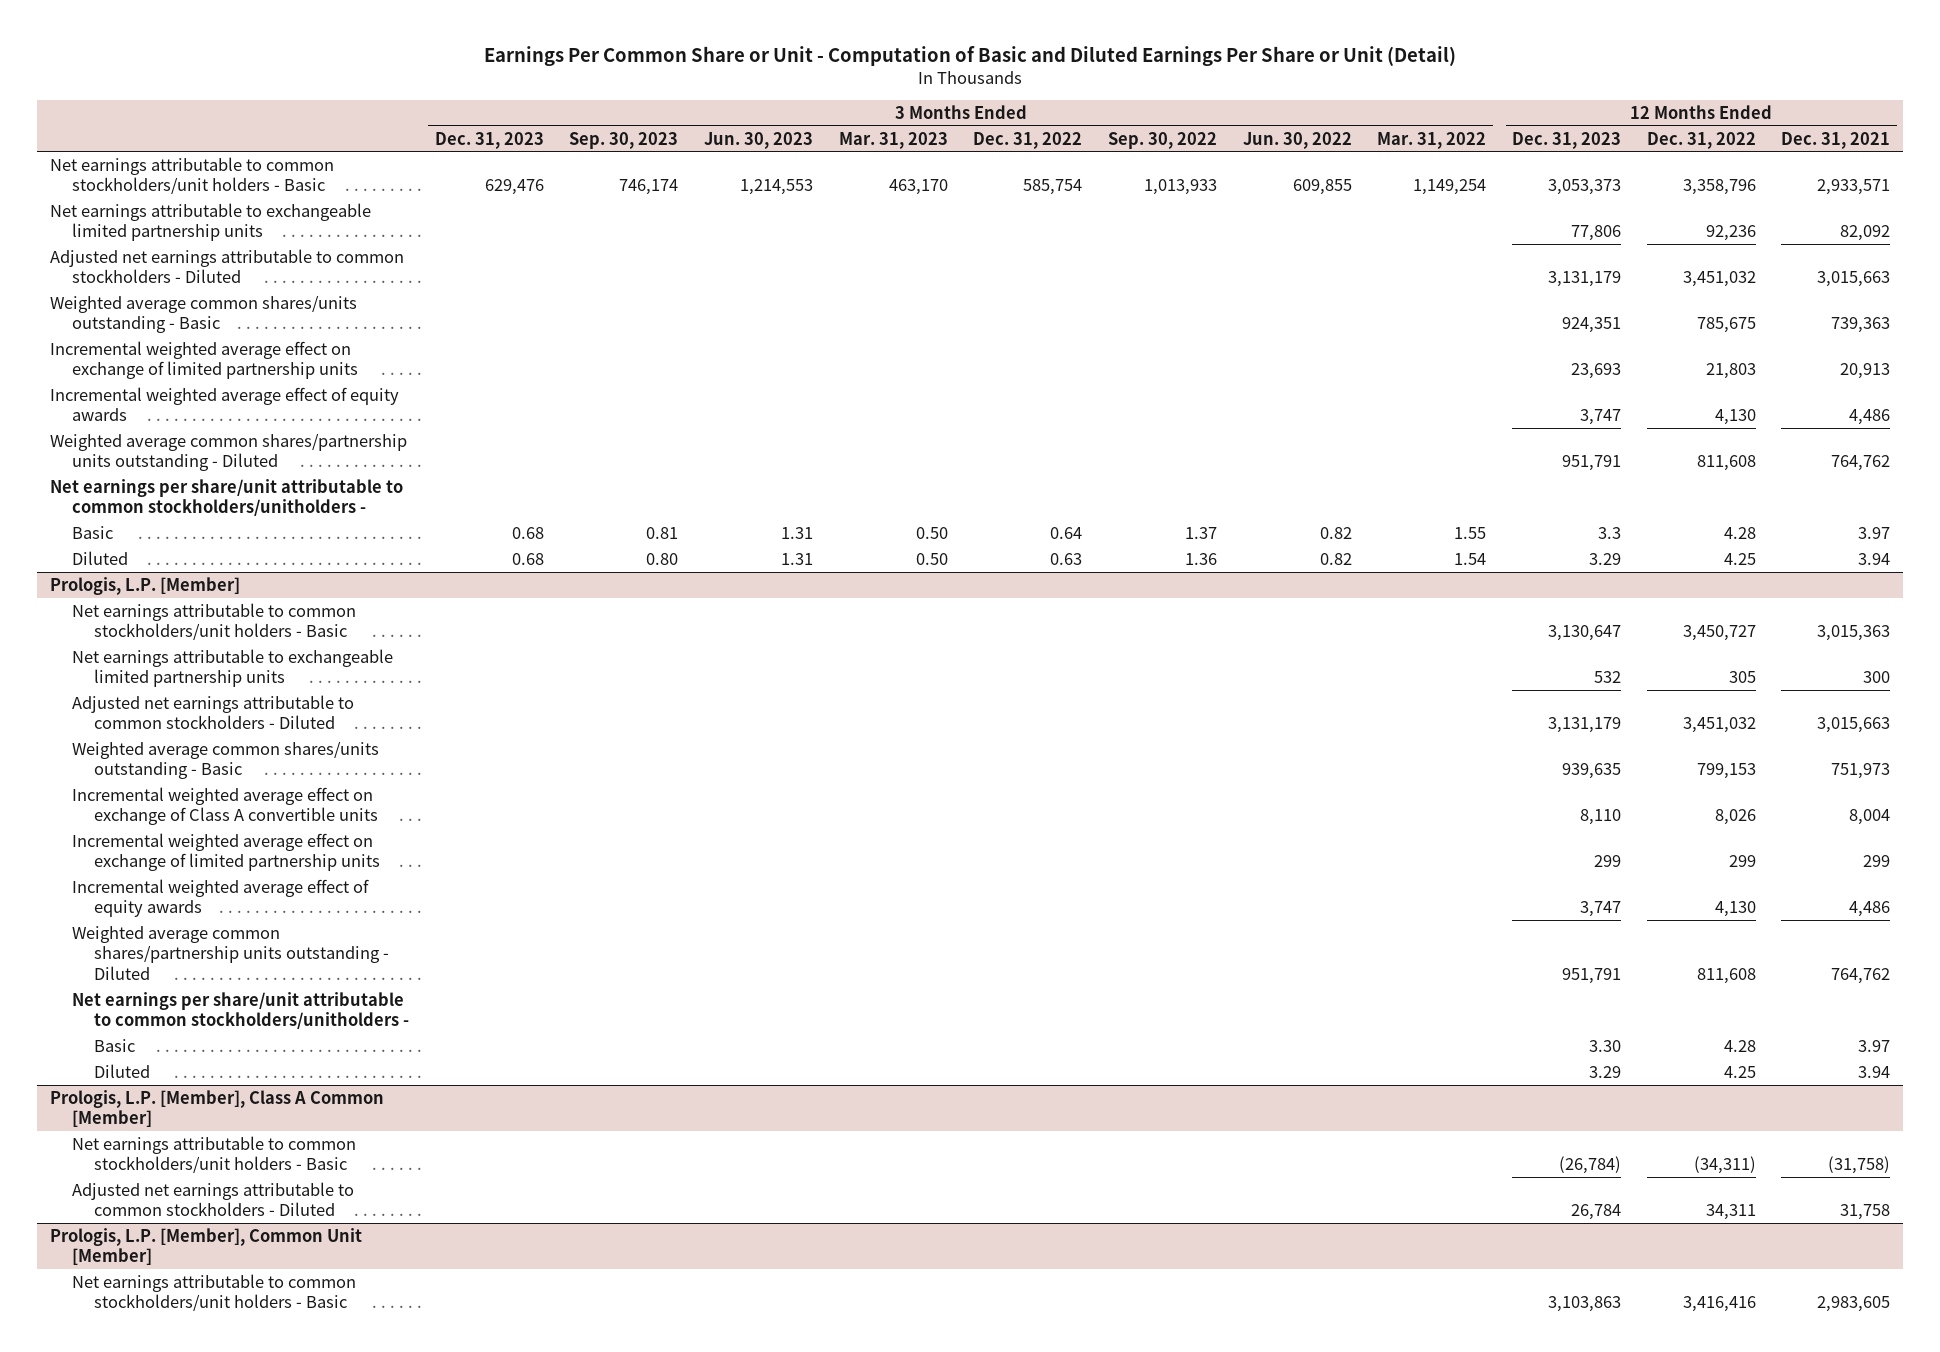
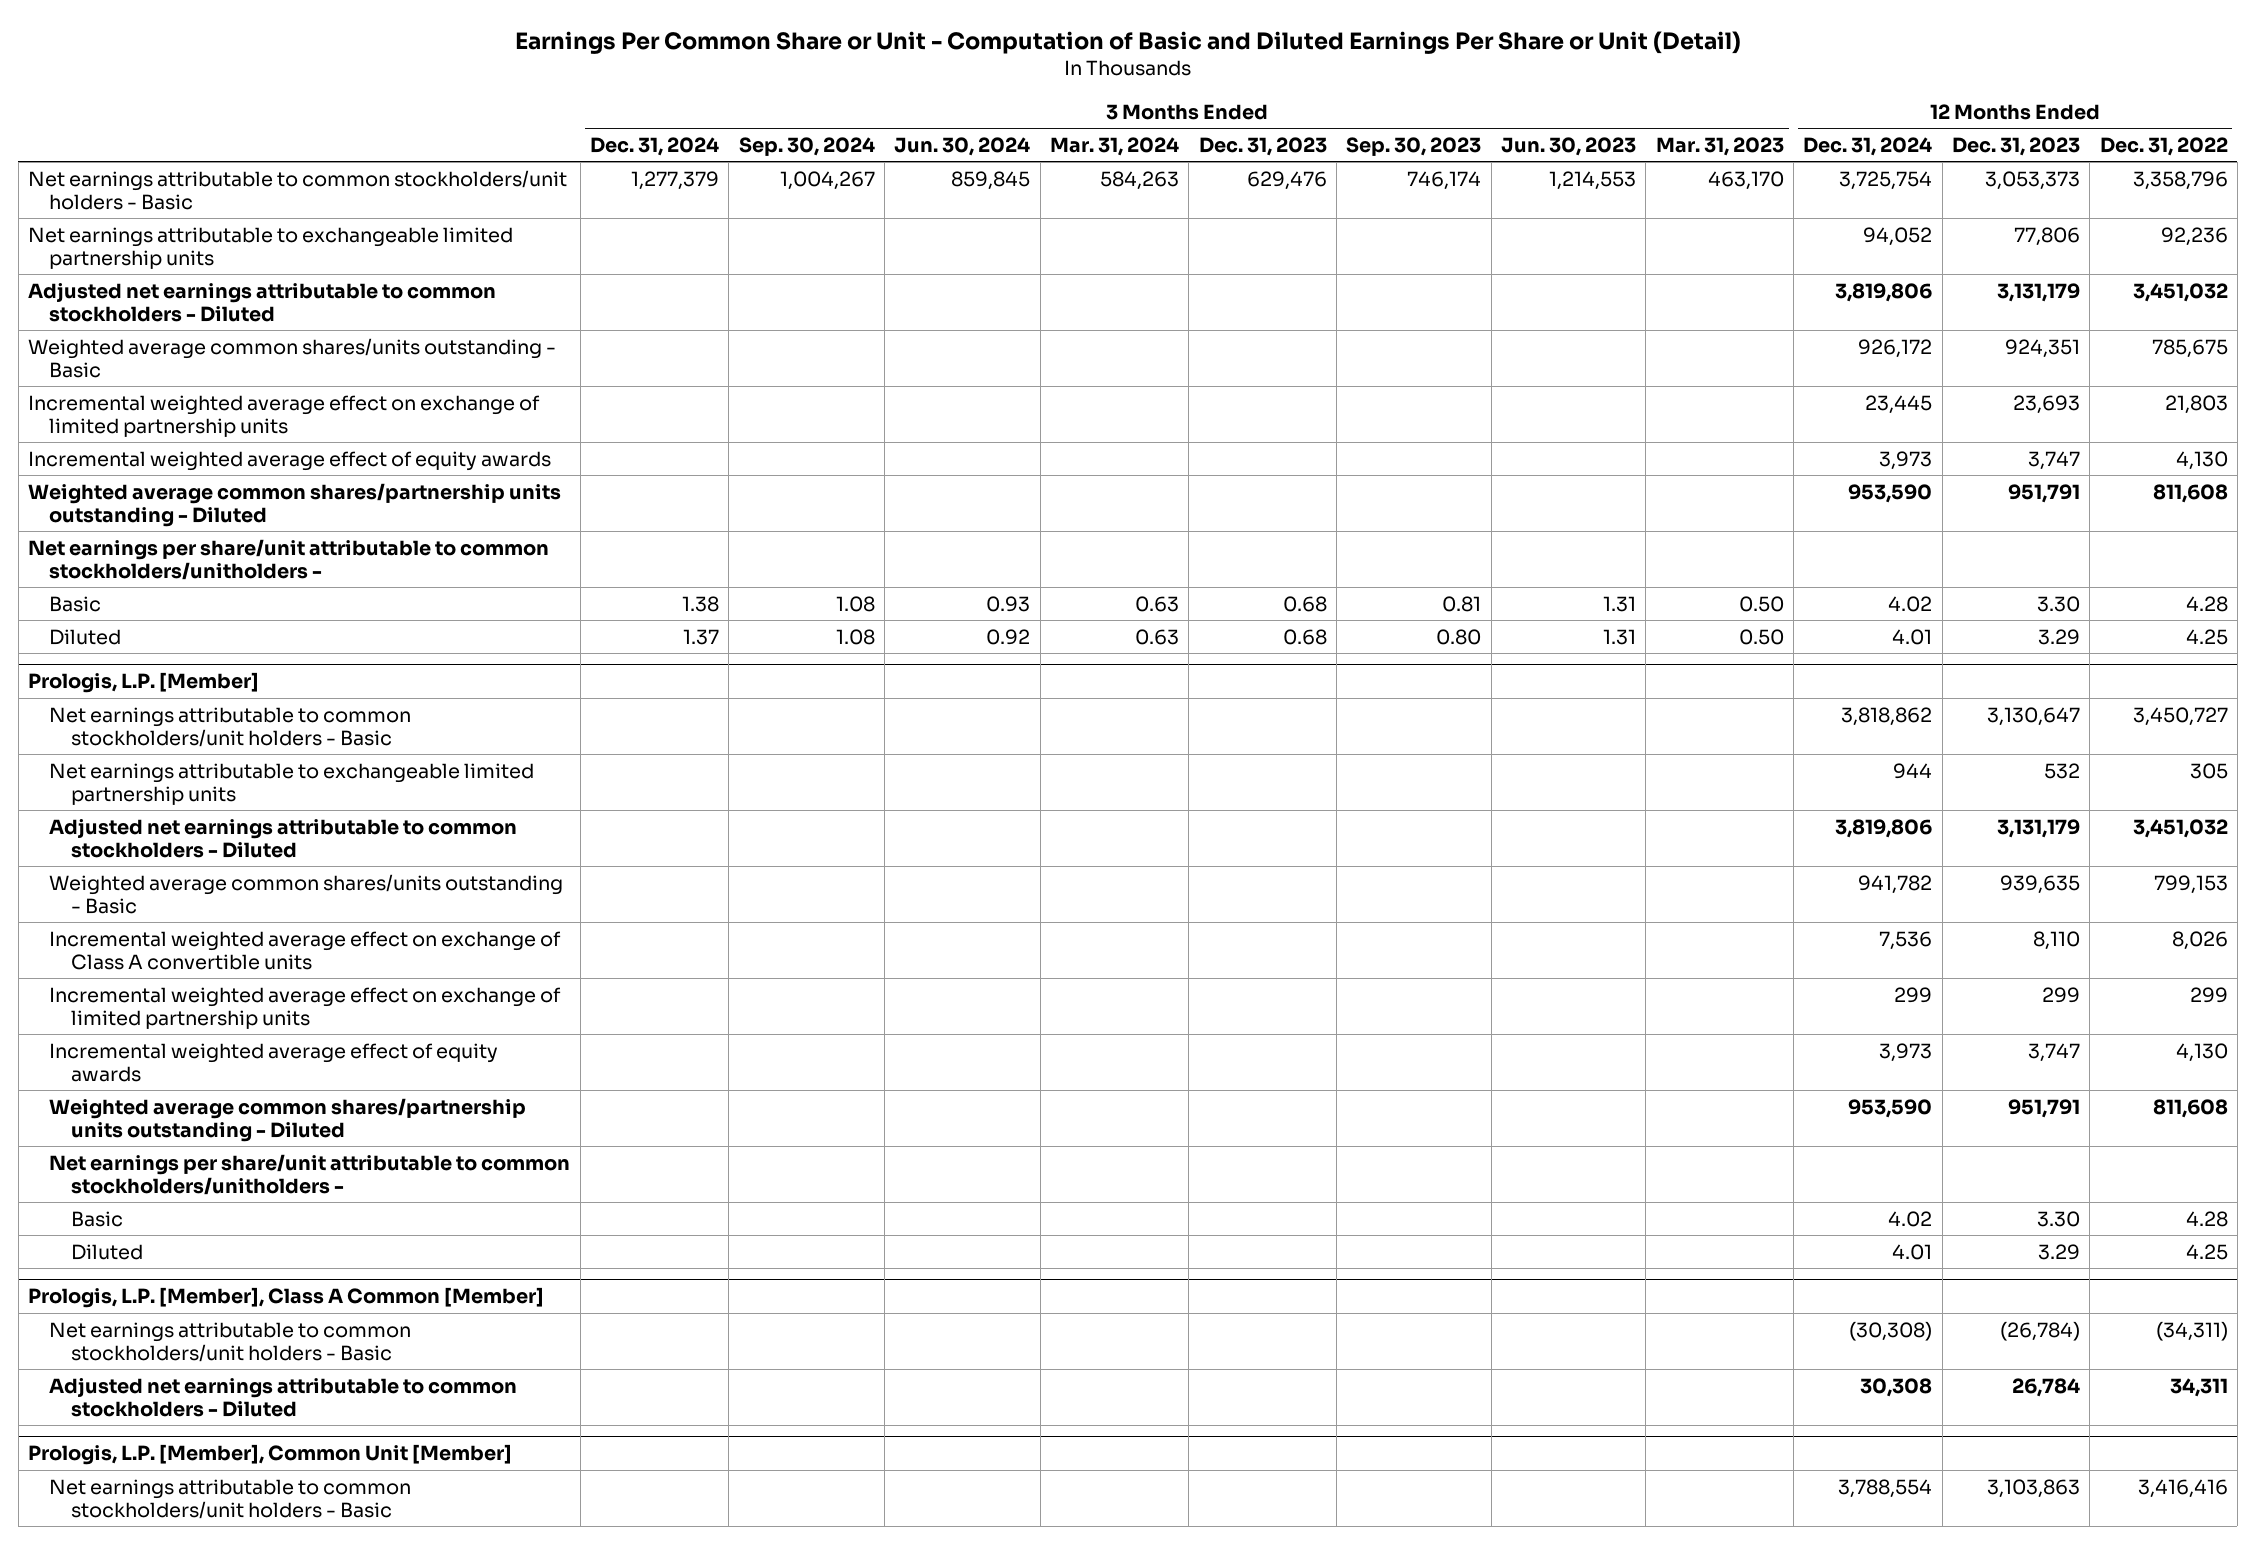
[973,131,1083,149] Dec. 31, 2022 -> none
[1108,131,1218,149] Sep. 30, 2022 -> none
[1242,131,1352,149] Jun. 30, 2022 -> none
[1377,131,1487,149] Mar. 31, 2022 -> none
[1781,131,1891,149] Dec. 31, 2021 -> none
none -> [589,136,719,156] Dec. 31, 2024
none -> [738,136,875,156] Sep. 30, 2024
none -> [894,136,1031,156] Jun. 30, 2024
none -> [1049,136,1179,156] Mar. 31, 2024
none -> [1803,136,1933,156] Dec. 31, 2024
[1598,526,1622,539] 3.3 -> [2036,595,2080,612] 3.30

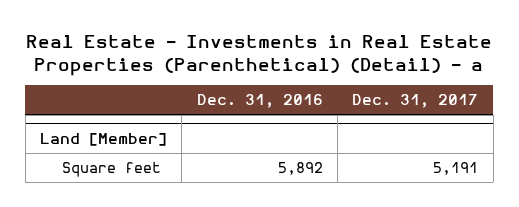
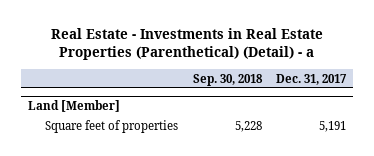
[196,94,323,109] Dec. 31, 2016 -> none
none -> [192,73,263,86] Sep. 30, 2018
[61,162,161,178] Square feet -> [45,119,179,133] Square feet of properties

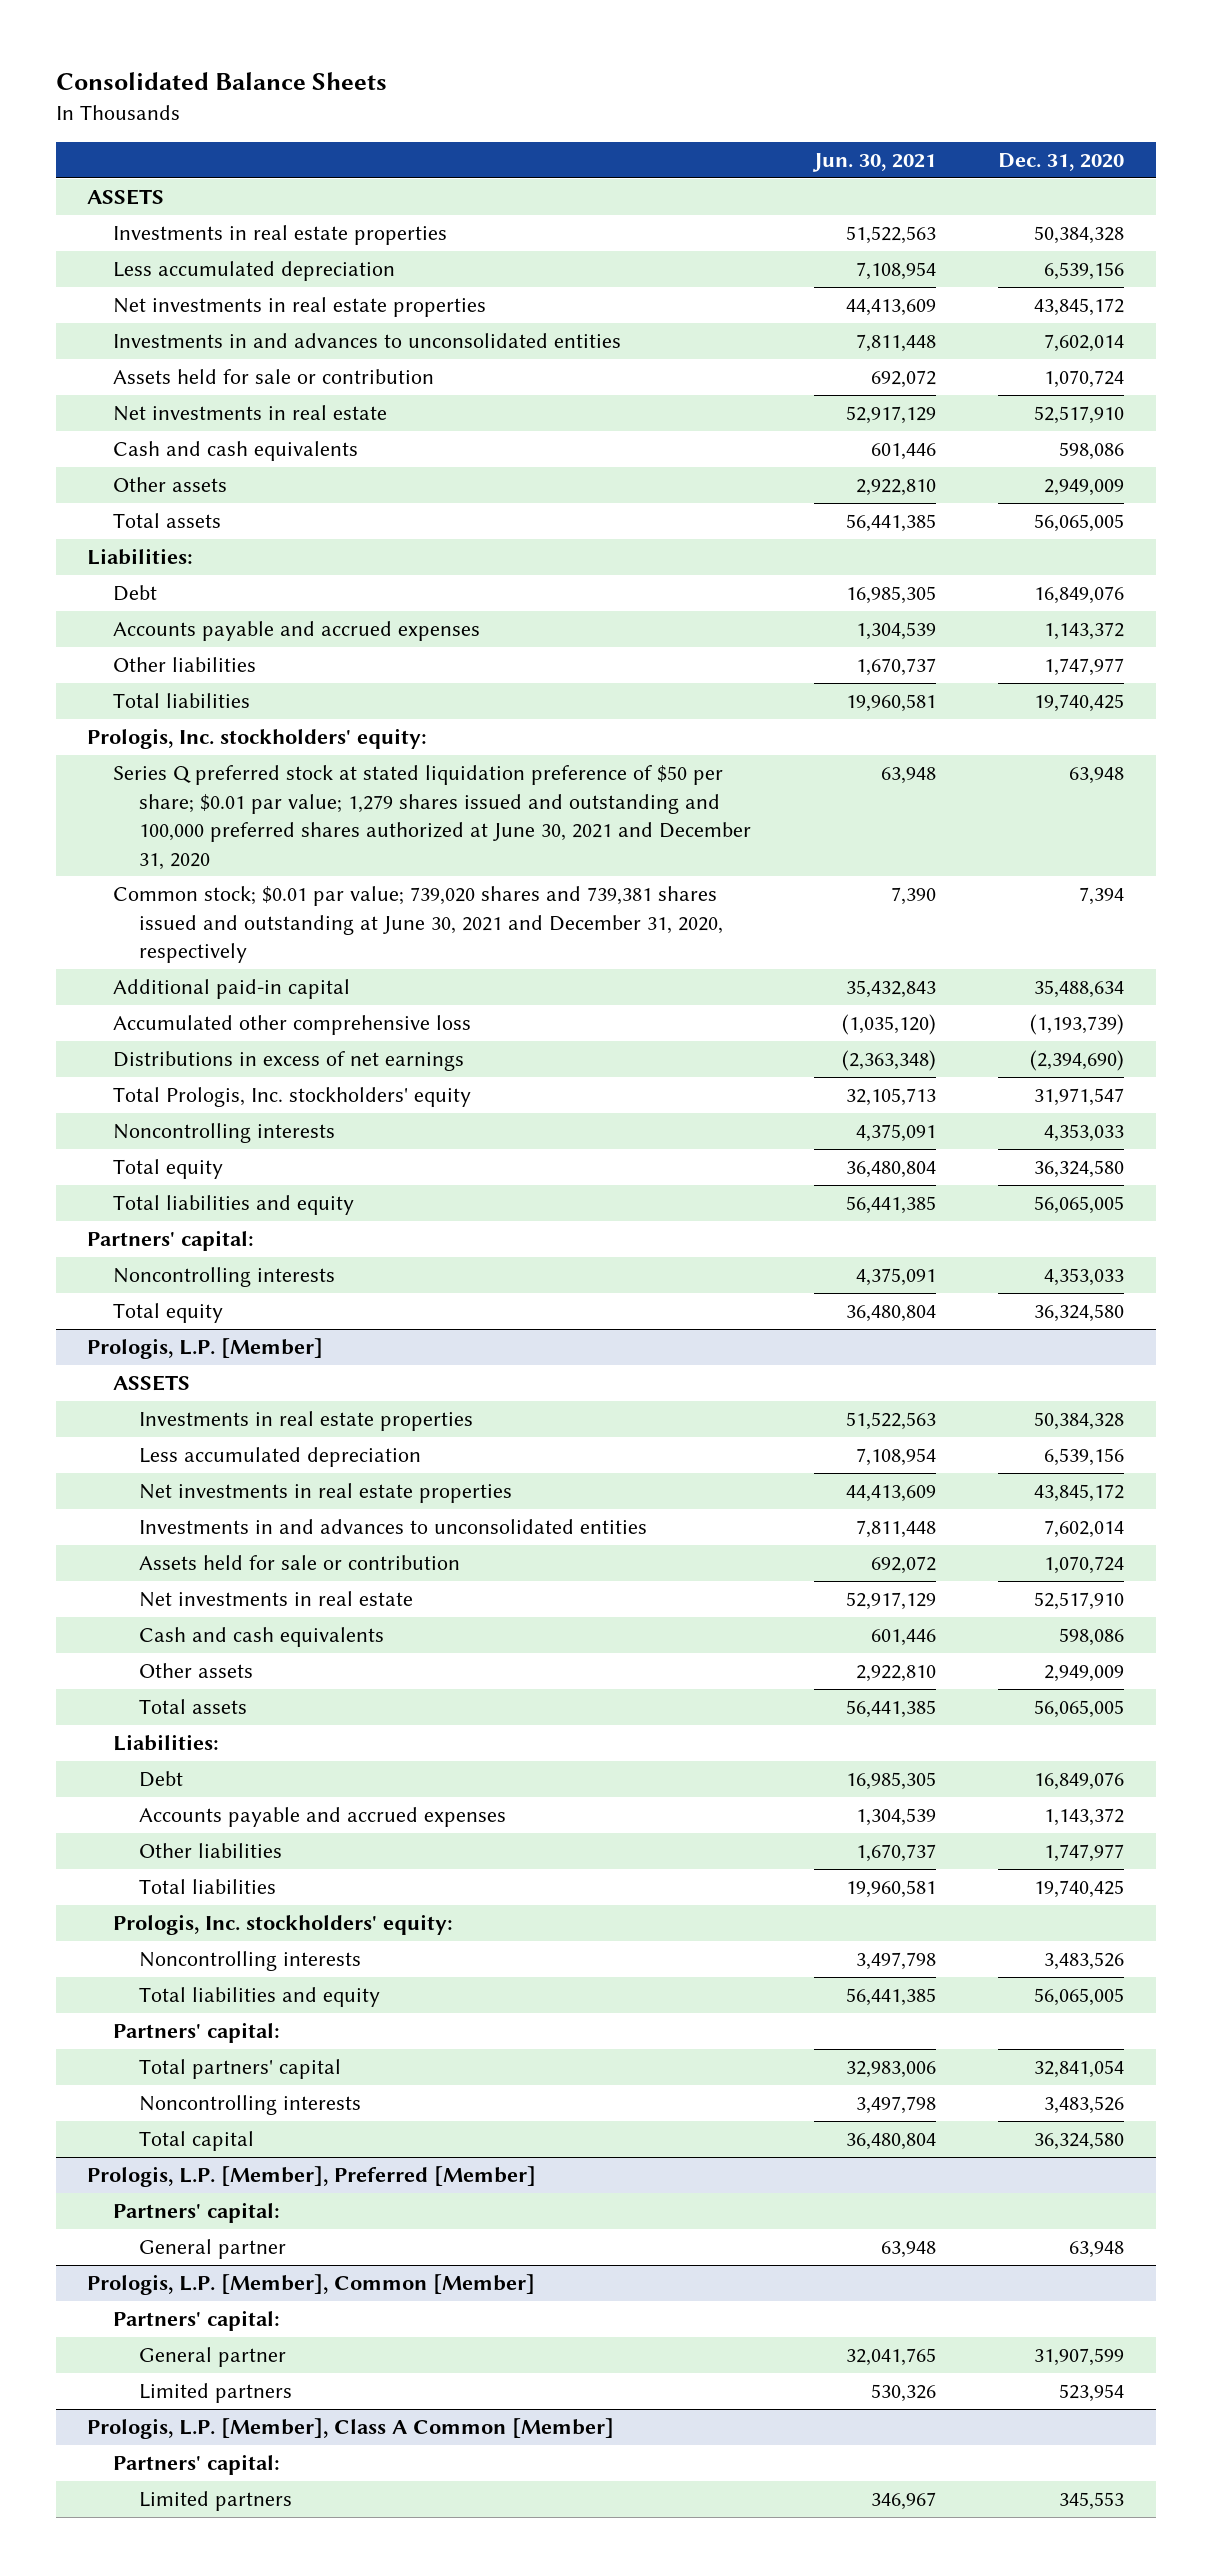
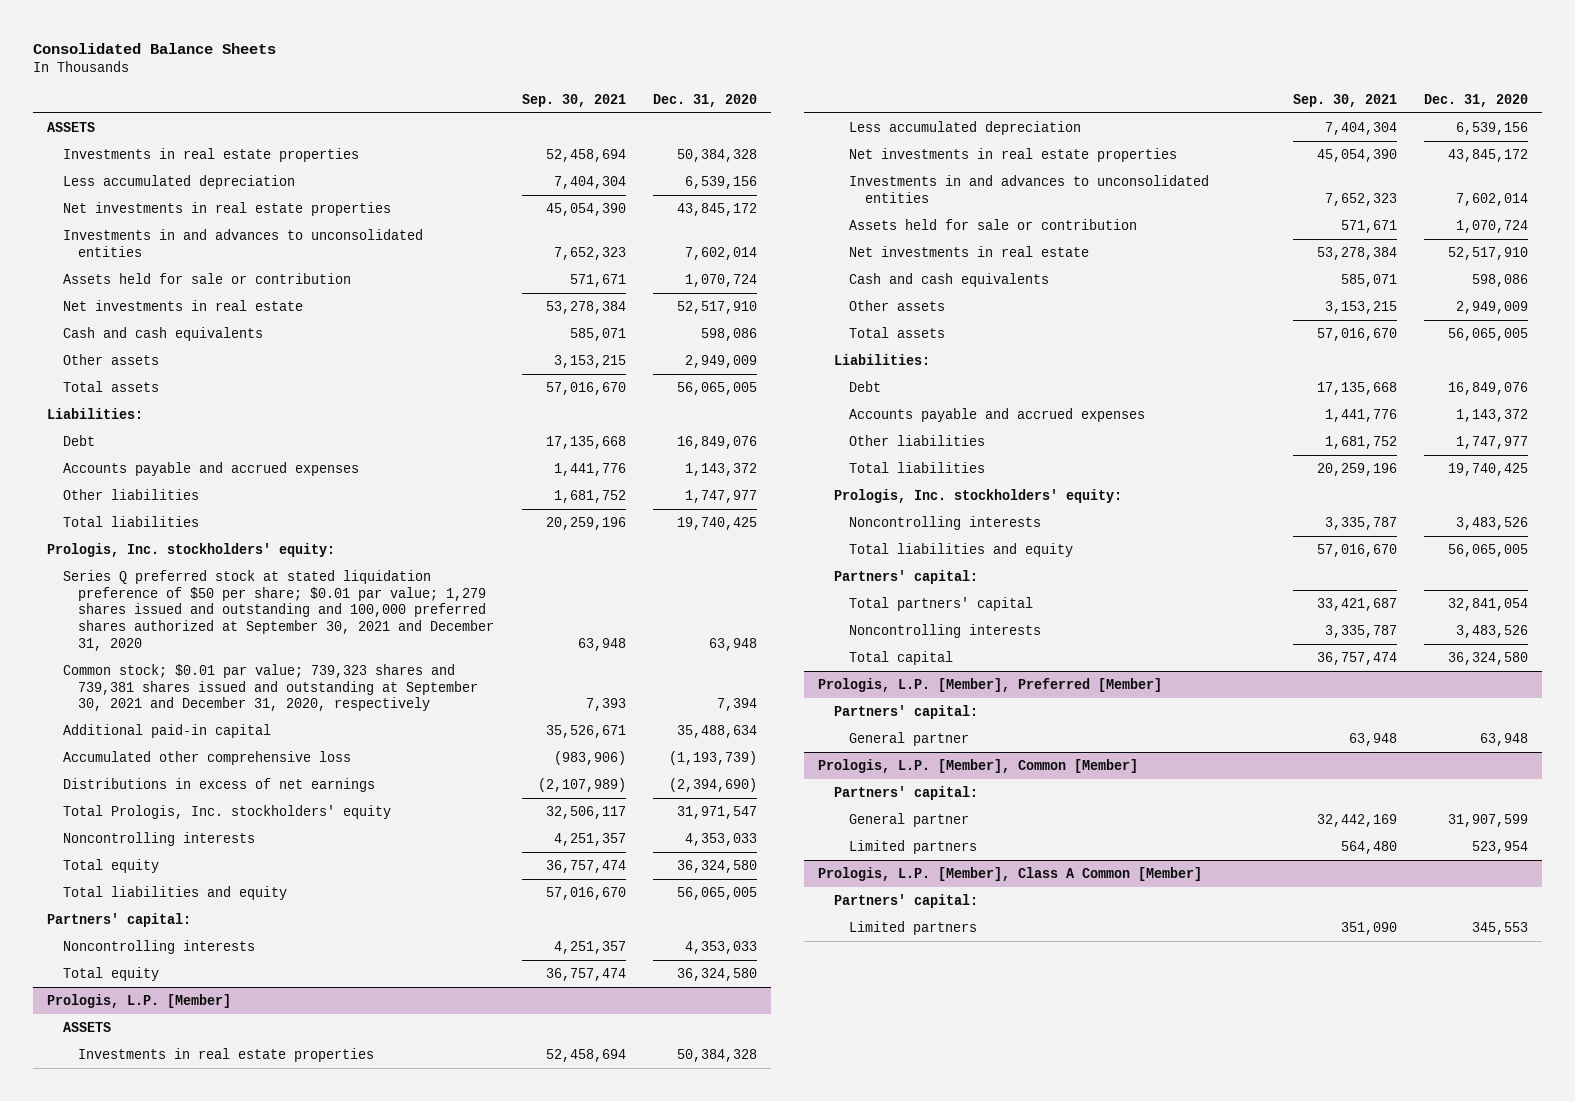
[811,152,936,172] Jun. 30, 2021 -> none
none -> [521,93,626,107] Sep. 30, 2021
[113,765,752,870] Series Q preferred stock at stated liquidation preference of $50 per share; $0.01 par value; 1,279 shares issued and outstanding and 100,000 preferred shares authorized at June 30, 2021 and December 31, 2020 -> [62,569,495,651] Series Q preferred stock at stated liquidation preference of $50 per share; $0.01 par value; 1,279 shares issued and outstanding and 100,000 preferred shares authorized at September 30, 2021 and December 31, 2020
[113,886,724,964] Common stock; $0.01 par value; 739,020 shares and 739,381 shares issued and outstanding at June 30, 2021 and December 31, 2020, respectively -> [62,663,479,712] Common stock; $0.01 par value; 739,323 shares and 739,381 shares issued and outstanding at September 30, 2021 and December 31, 2020, respectively

